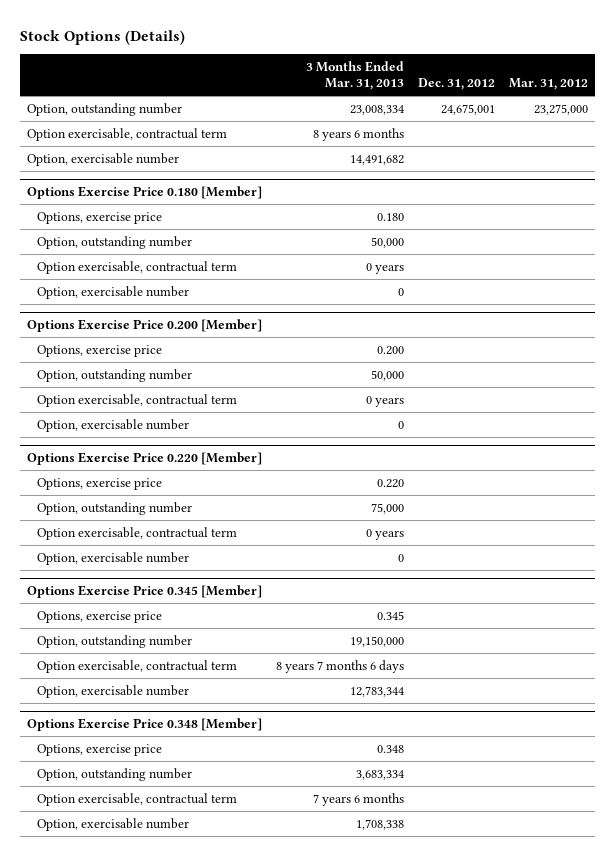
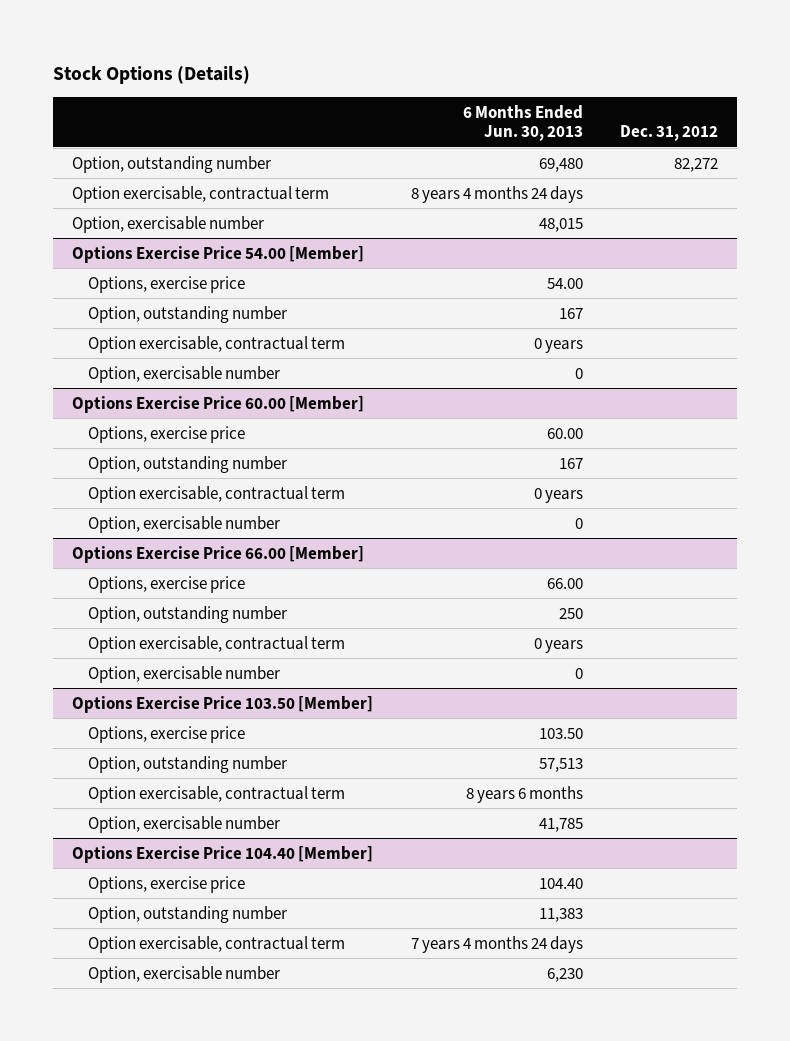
[305,60,404,91] 3 Months Ended Mar. 31, 2013 -> none
[509,78,589,91] Mar. 31, 2012 -> none
none -> [462,104,583,142] 6 Months Ended Jun. 30, 2013
[441,103,496,115] 24,675,001 -> [673,157,718,172] 82,272
[26,185,262,199] Options Exercise Price 0.180 [Member] -> none
[37,211,163,224] Options, exercise price -> none
[37,235,193,249] Option, outstanding number -> none
[37,260,238,274] Option exercisable, contractual term -> none
[37,285,190,299] Option, exercisable number -> none
[26,318,262,332] Options Exercise Price 0.200 [Member] -> none
[37,344,163,357] Options, exercise price -> none
[37,368,193,382] Option, outstanding number -> none
[37,393,238,407] Option exercisable, contractual term -> none
[37,418,190,432] Option, exercisable number -> none
[26,451,262,465] Options Exercise Price 0.220 [Member] -> none
[37,477,163,490] Options, exercise price -> none
[37,501,193,515] Option, outstanding number -> none
[37,526,238,540] Option exercisable, contractual term -> none
[37,551,190,565] Option, exercisable number -> none
[26,584,262,598] Options Exercise Price 0.345 [Member] -> none
[37,610,163,623] Options, exercise price -> none
[37,634,193,648] Option, outstanding number -> none
[37,659,238,673] Option exercisable, contractual term -> none
[37,684,190,698] Option, exercisable number -> none
[26,717,262,731] Options Exercise Price 0.348 [Member] -> none
[37,743,163,756] Options, exercise price -> none
[37,767,193,781] Option, outstanding number -> none
[37,792,238,806] Option exercisable, contractual term -> none
[37,817,190,831] Option, exercisable number -> none
none -> [72,245,365,263] Options Exercise Price 54.00 [Member]
none -> [87,275,245,293] Options, exercise price
none -> [87,305,287,323] Option, outstanding number
none -> [87,335,345,353] Option exercisable, contractual term
none -> [87,365,280,383] Option, exercisable number
none -> [72,395,365,413] Options Exercise Price 60.00 [Member]
none -> [87,425,245,443] Options, exercise price
none -> [87,455,287,473] Option, outstanding number
none -> [87,485,345,503] Option exercisable, contractual term
none -> [87,515,280,533] Option, exercisable number
none -> [72,545,365,563] Options Exercise Price 66.00 [Member]
none -> [87,575,245,593] Options, exercise price
none -> [87,605,287,623] Option, outstanding number
none -> [87,635,345,653] Option exercisable, contractual term
none -> [87,665,280,683] Option, exercisable number
none -> [72,695,374,713] Options Exercise Price 103.50 [Member]
none -> [87,725,245,743] Options, exercise price
none -> [87,755,287,773] Option, outstanding number
none -> [87,785,345,803] Option exercisable, contractual term
none -> [87,815,280,833] Option, exercisable number
none -> [72,845,374,863] Options Exercise Price 104.40 [Member]
none -> [87,875,245,893] Options, exercise price
none -> [87,905,287,923] Option, outstanding number
none -> [87,935,345,953] Option exercisable, contractual term
none -> [87,965,280,983] Option, exercisable number

